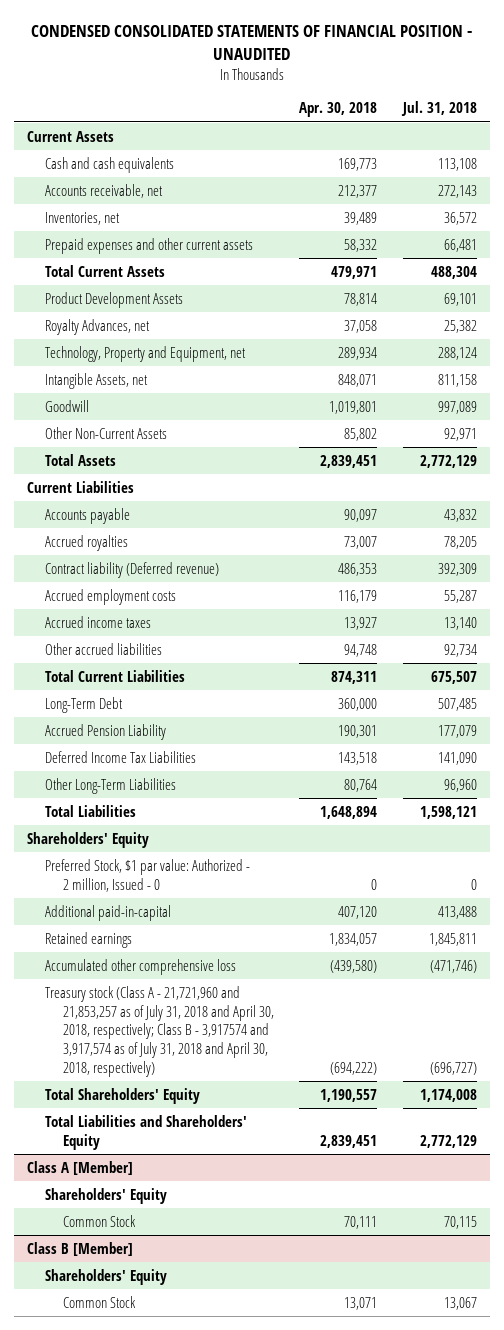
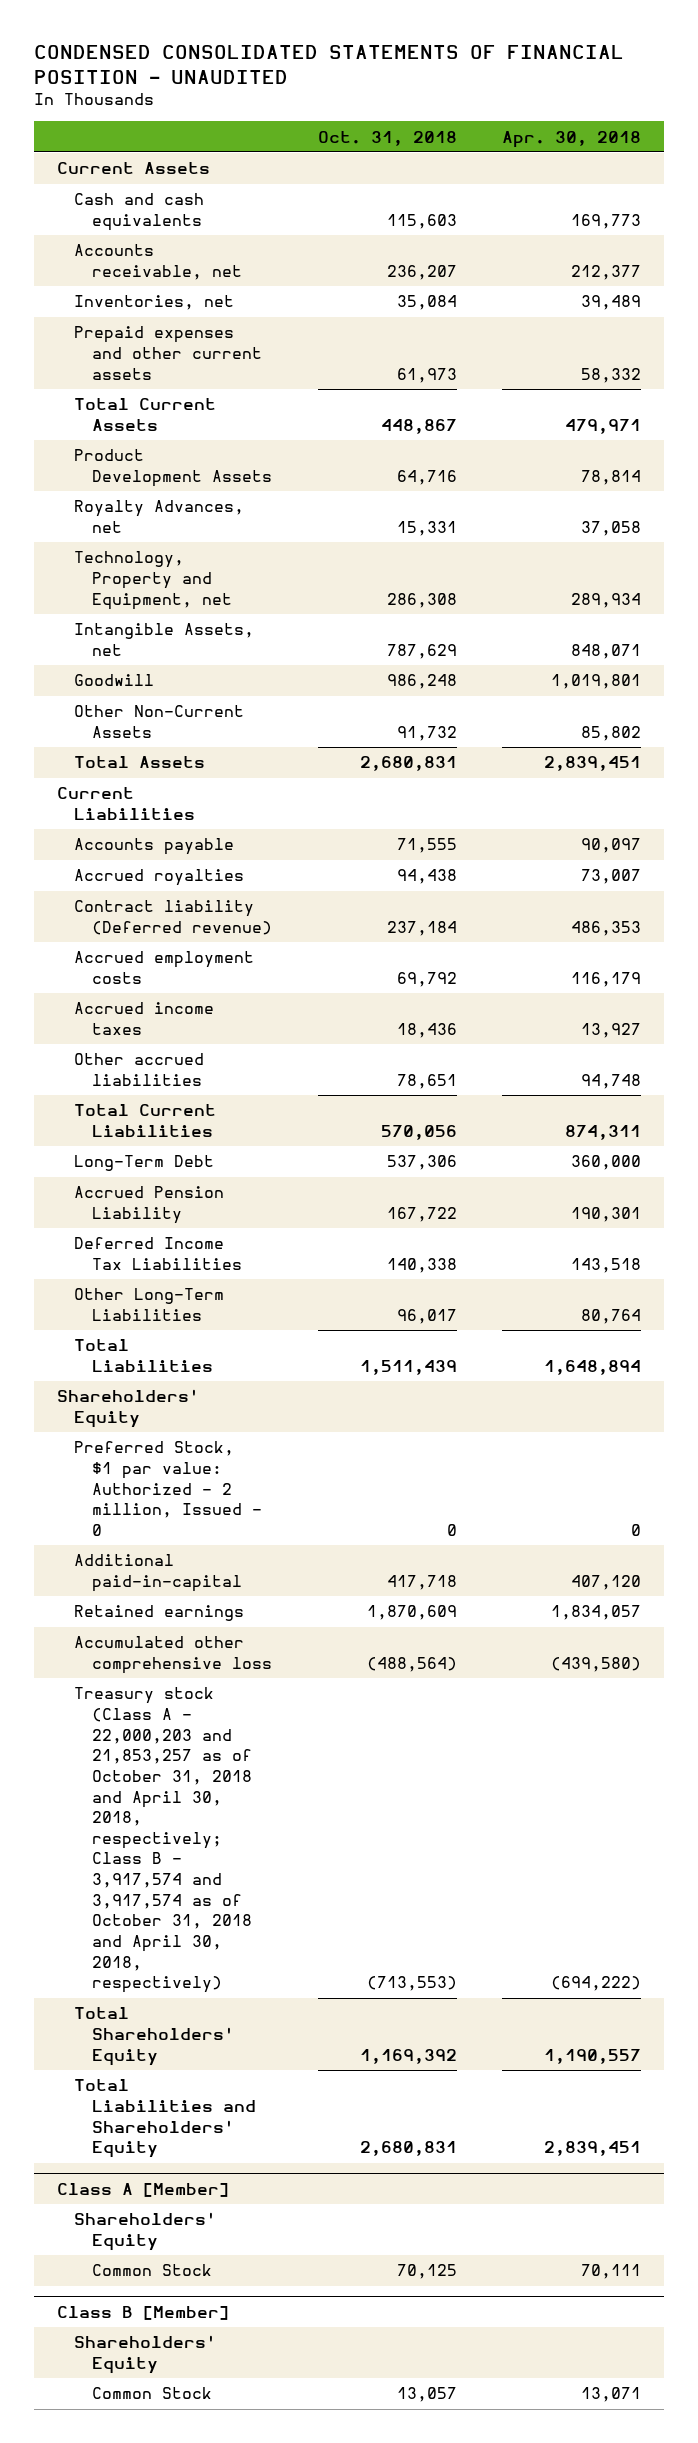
[400,101,477,117] Jul. 31, 2018 -> none
none -> [317,130,457,146] Oct. 31, 2018
[44,985,274,1077] Treasury stock (Class A - 21,721,960 and 21,853,257 as of July 31, 2018 and April 30, 2018, respectively; Class B - 3,917574 and 3,917,574 as of July 31, 2018 and April 30, 2018, respectively) -> [74,1687,253,1994] Treasury stock (Class A - 22,000,203 and 21,853,257 as of October 31, 2018 and April 30, 2018, respectively; Class B - 3,917,574 and 3,917,574 as of October 31, 2018 and April 30, 2018, respectively)

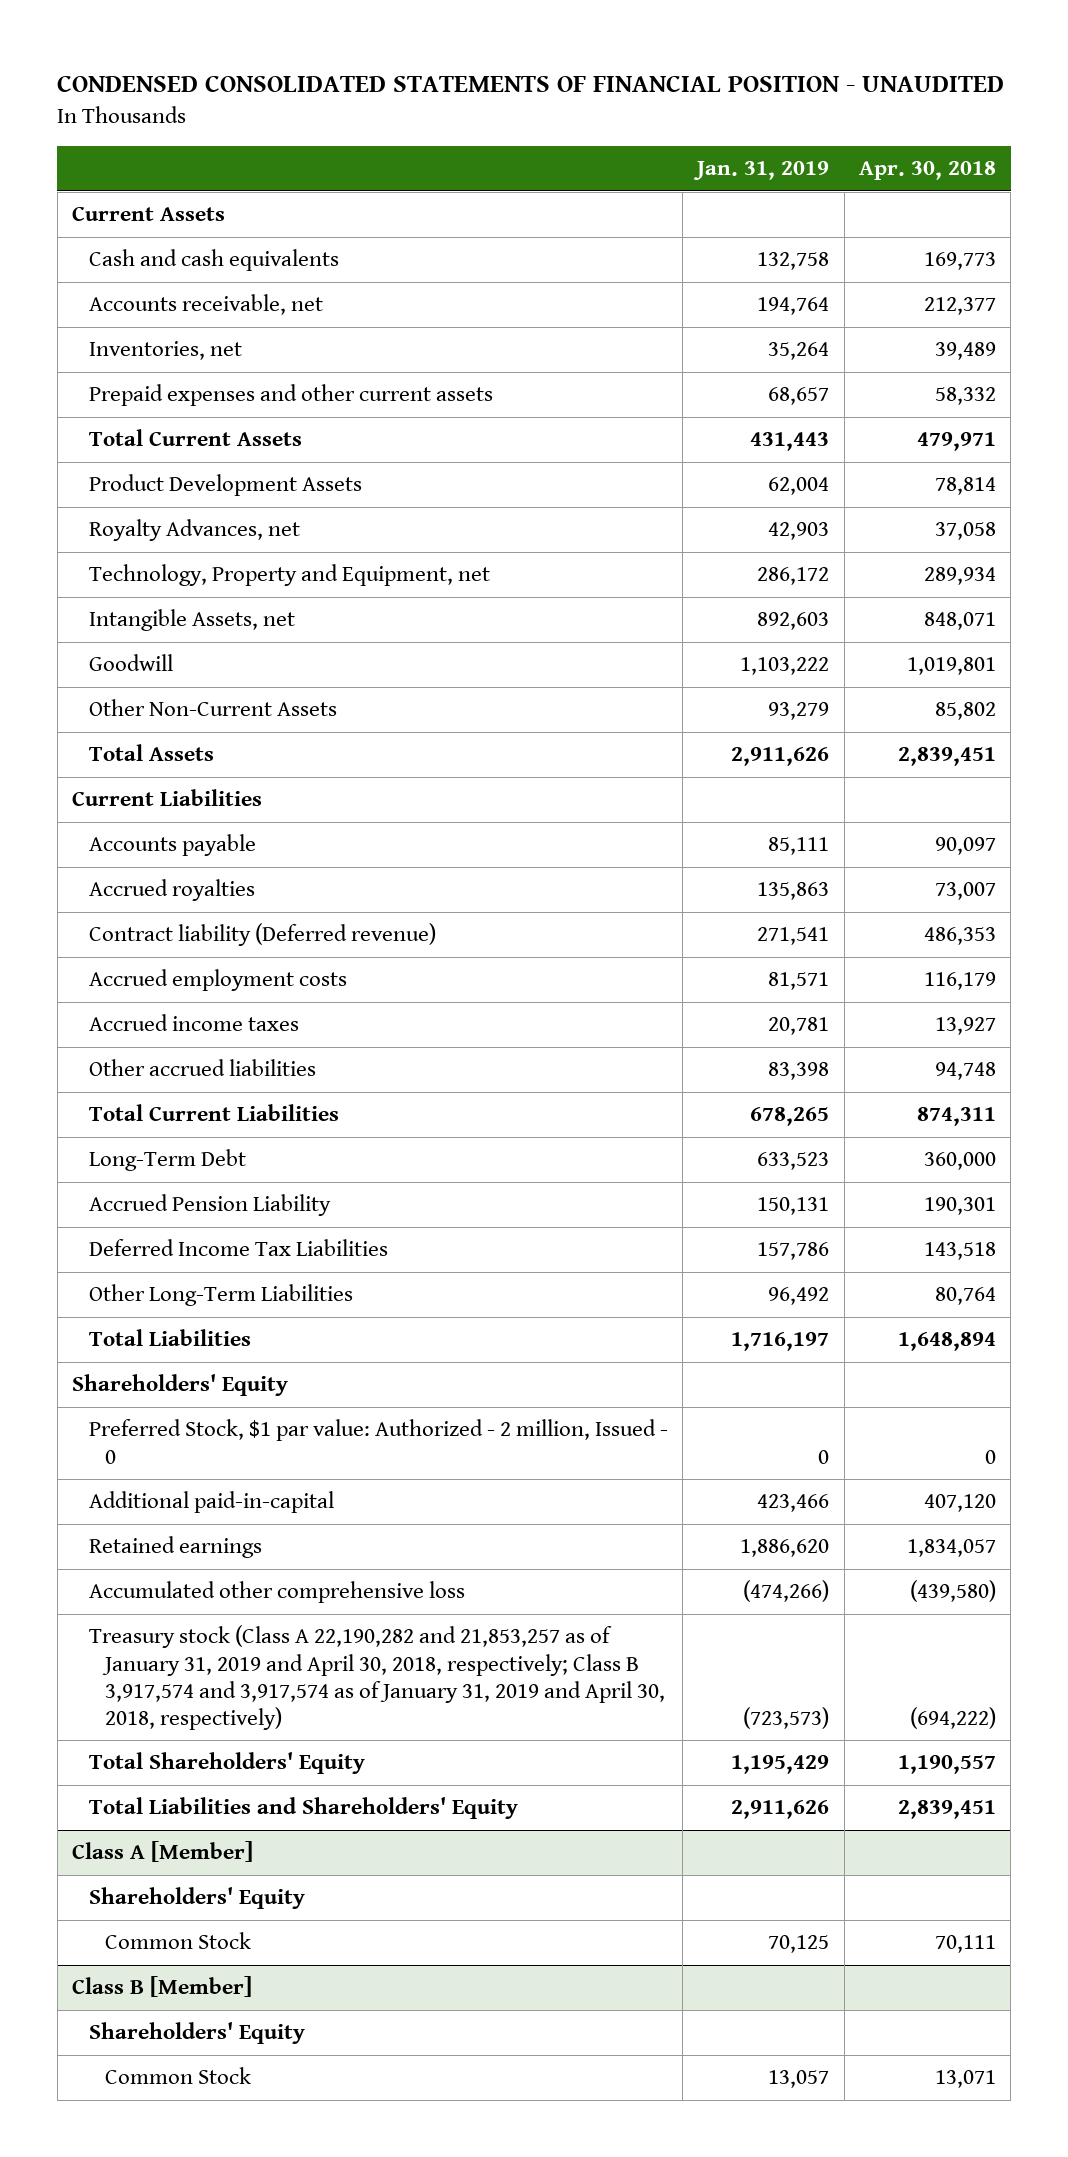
[317,130,457,146] Oct. 31, 2018 -> none
none -> [693,161,830,181] Jan. 31, 2019
[74,1687,253,1994] Treasury stock (Class A - 22,000,203 and 21,853,257 as of October 31, 2018 and April 30, 2018, respectively; Class B - 3,917,574 and 3,917,574 as of October 31, 2018 and April 30, 2018, respectively) -> [88,1625,666,1730] Treasury stock (Class A 22,190,282 and 21,853,257 as of January 31, 2019 and April 30, 2018, respectively; Class B 3,917,574 and 3,917,574 as of January 31, 2019 and April 30, 2018, respectively)

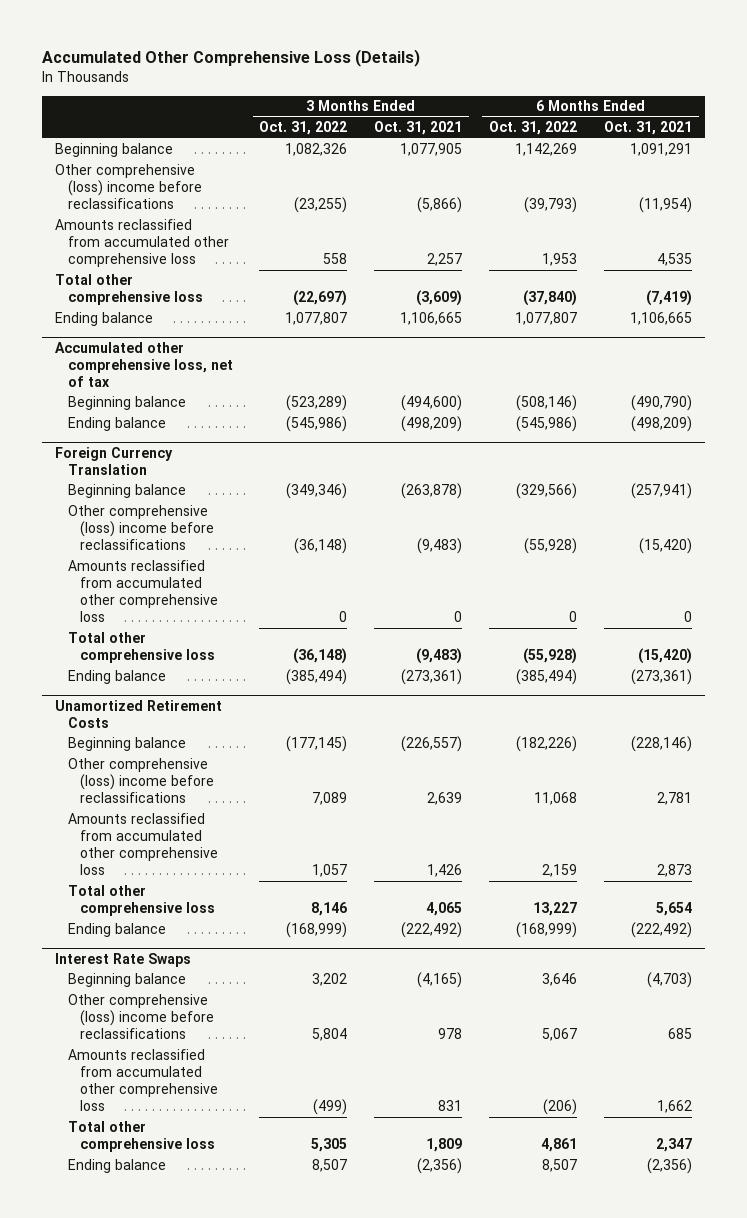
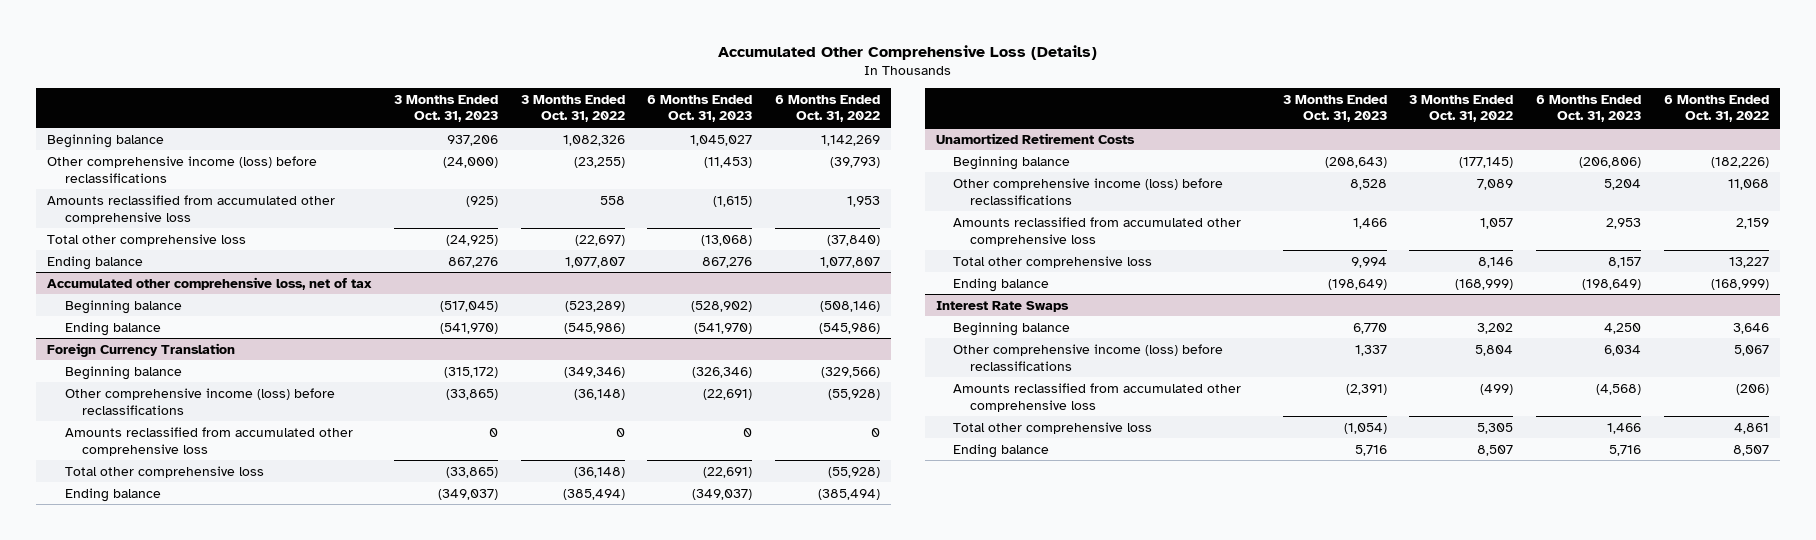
[374,120,463,135] Oct. 31, 2021 -> none
[604,120,693,135] Oct. 31, 2021 -> none
none -> [393,94,498,123] 3 Months Ended Oct. 31, 2023
none -> [647,94,753,123] 6 Months Ended Oct. 31, 2023
[55,164,202,210] Other comprehensive (loss) income before reclassifications -> [47,155,318,183] Other comprehensive income (loss) before reclassifications
[67,505,214,551] Other comprehensive (loss) income before reclassifications -> [64,387,335,415] Other comprehensive income (loss) before reclassifications
[67,758,214,804] Other comprehensive (loss) income before reclassifications -> [953,177,1224,205] Other comprehensive income (loss) before reclassifications
[67,994,214,1040] Other comprehensive (loss) income before reclassifications -> [953,343,1224,371] Other comprehensive income (loss) before reclassifications

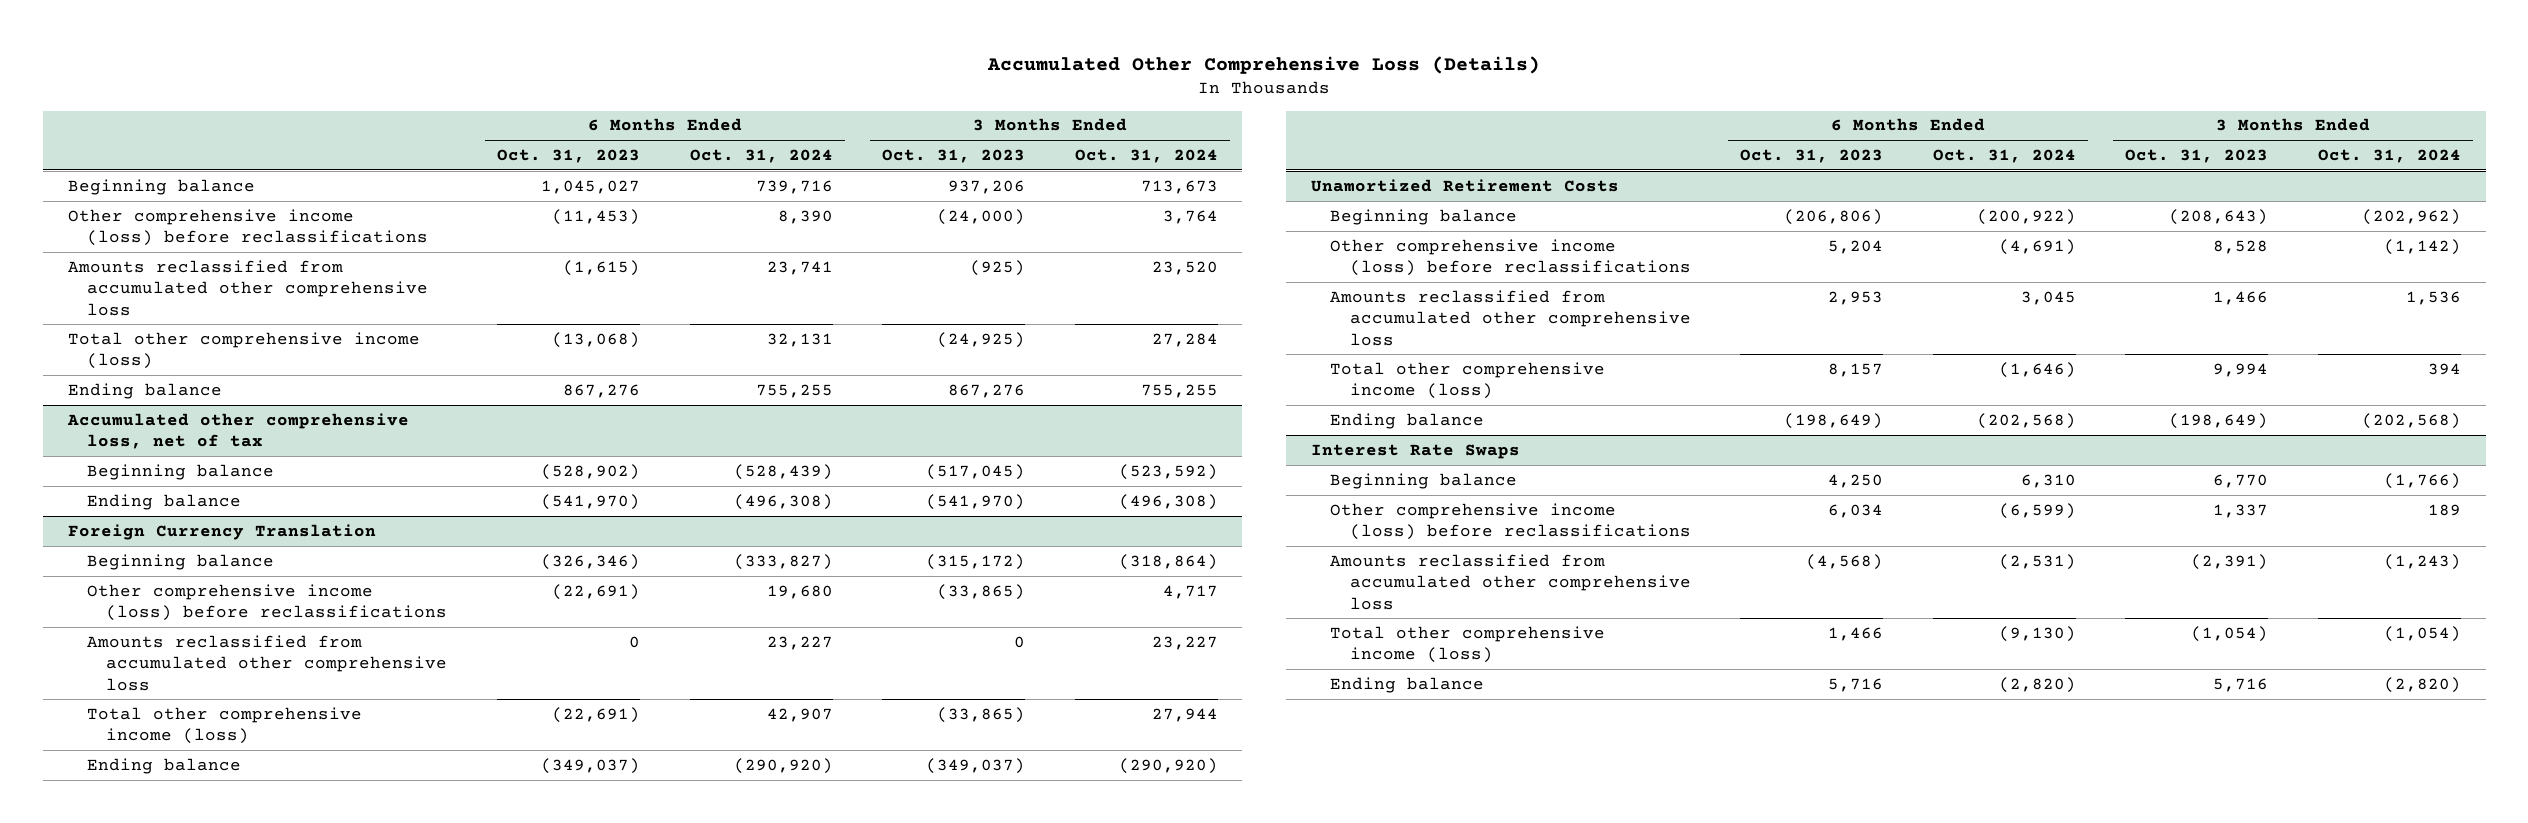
[520,94,625,123] 3 Months Ended Oct. 31, 2022 -> none
[774,94,880,123] 6 Months Ended Oct. 31, 2022 -> none
none -> [689,149,833,164] Oct. 31, 2024
none -> [1074,149,1218,164] Oct. 31, 2024
[47,233,247,246] Total other comprehensive loss -> [67,331,420,370] Total other comprehensive income (loss)
[64,465,264,478] Total other comprehensive loss -> [86,706,362,745] Total other comprehensive income (loss)
[953,255,1153,268] Total other comprehensive loss -> [1330,361,1606,400] Total other comprehensive income (loss)
[953,421,1153,434] Total other comprehensive loss -> [1330,625,1606,664] Total other comprehensive income (loss)

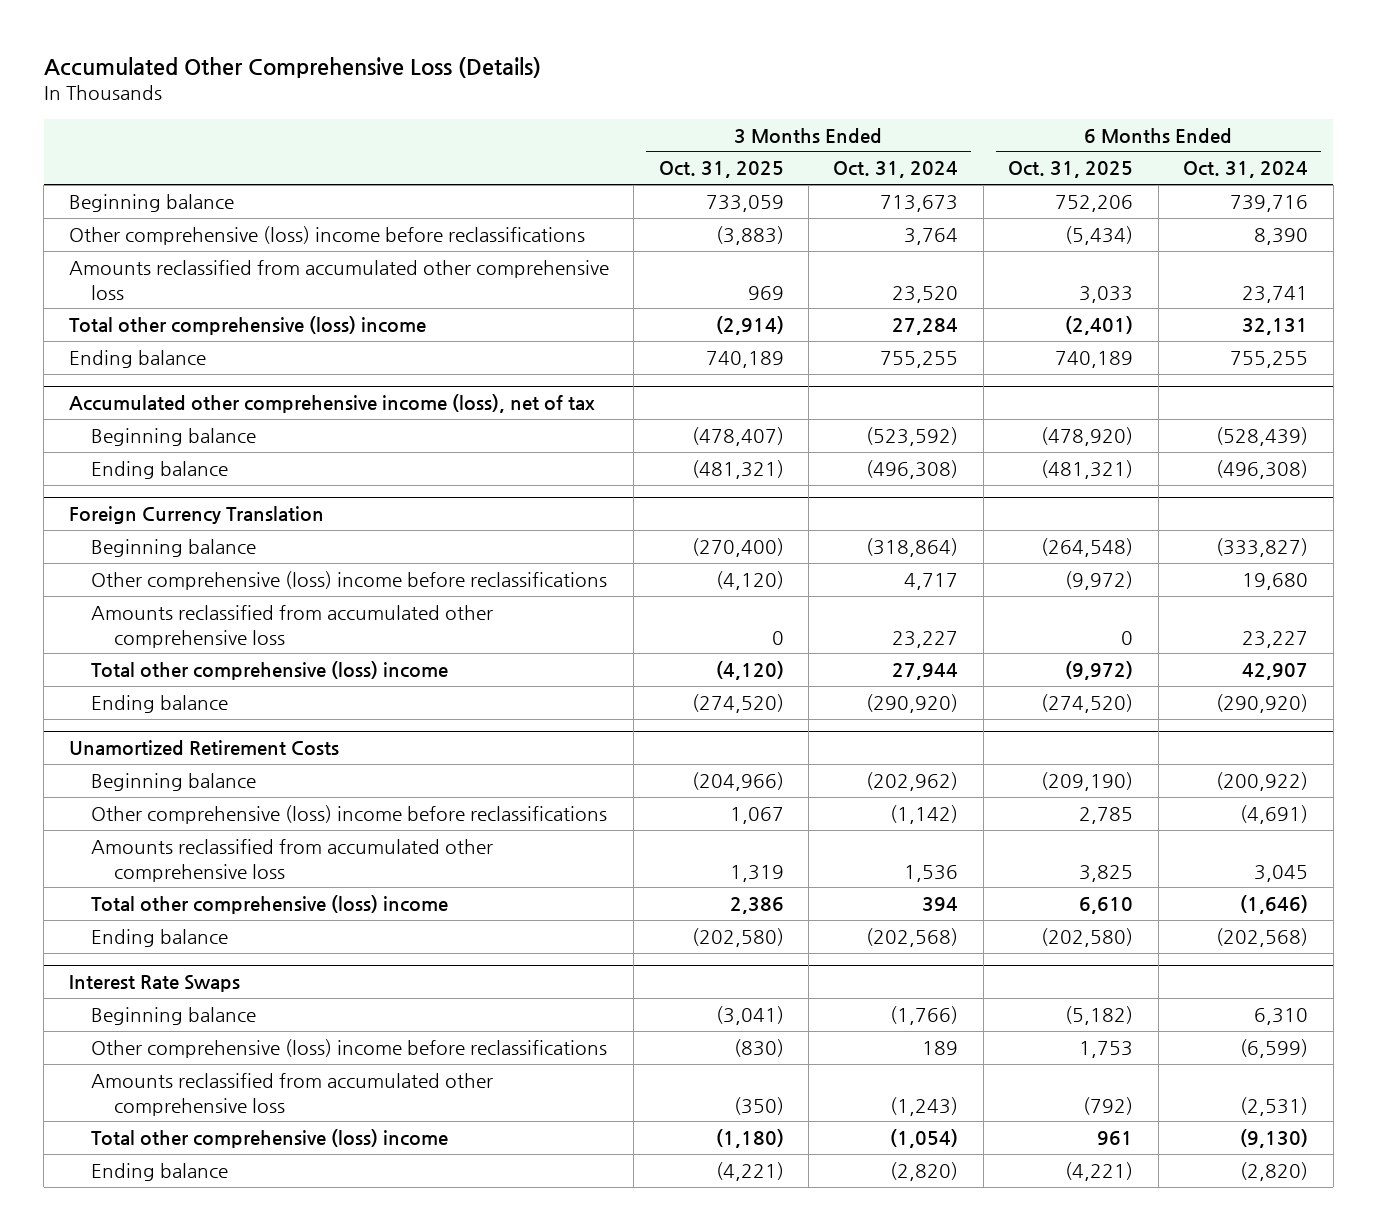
[496,149,640,164] Oct. 31, 2023 -> none
[882,149,1026,164] Oct. 31, 2023 -> none
none -> [658,161,784,179] Oct. 31, 2025
none -> [1008,161,1134,179] Oct. 31, 2025
[67,208,428,247] Other comprehensive income (loss) before reclassifications -> [68,226,585,246] Other comprehensive (loss) income before reclassifications
[67,331,420,370] Total other comprehensive income (loss) -> [68,316,426,336] Total other comprehensive (loss) income
[66,412,409,450] Accumulated other comprehensive loss, net of tax -> [68,394,595,414] Accumulated other comprehensive income (loss), net of tax
[86,583,448,622] Other comprehensive income (loss) before reclassifications -> [91,571,608,591] Other comprehensive (loss) income before reclassifications
[86,706,362,745] Total other comprehensive income (loss) -> [91,661,449,681] Total other comprehensive (loss) income
[1330,238,1691,277] Other comprehensive income (loss) before reclassifications -> [91,805,608,825] Other comprehensive (loss) income before reclassifications
[1330,361,1606,400] Total other comprehensive income (loss) -> [91,895,449,915] Total other comprehensive (loss) income
[1330,502,1691,541] Other comprehensive income (loss) before reclassifications -> [91,1039,608,1059] Other comprehensive (loss) income before reclassifications
[1330,625,1606,664] Total other comprehensive income (loss) -> [91,1129,449,1149] Total other comprehensive (loss) income

